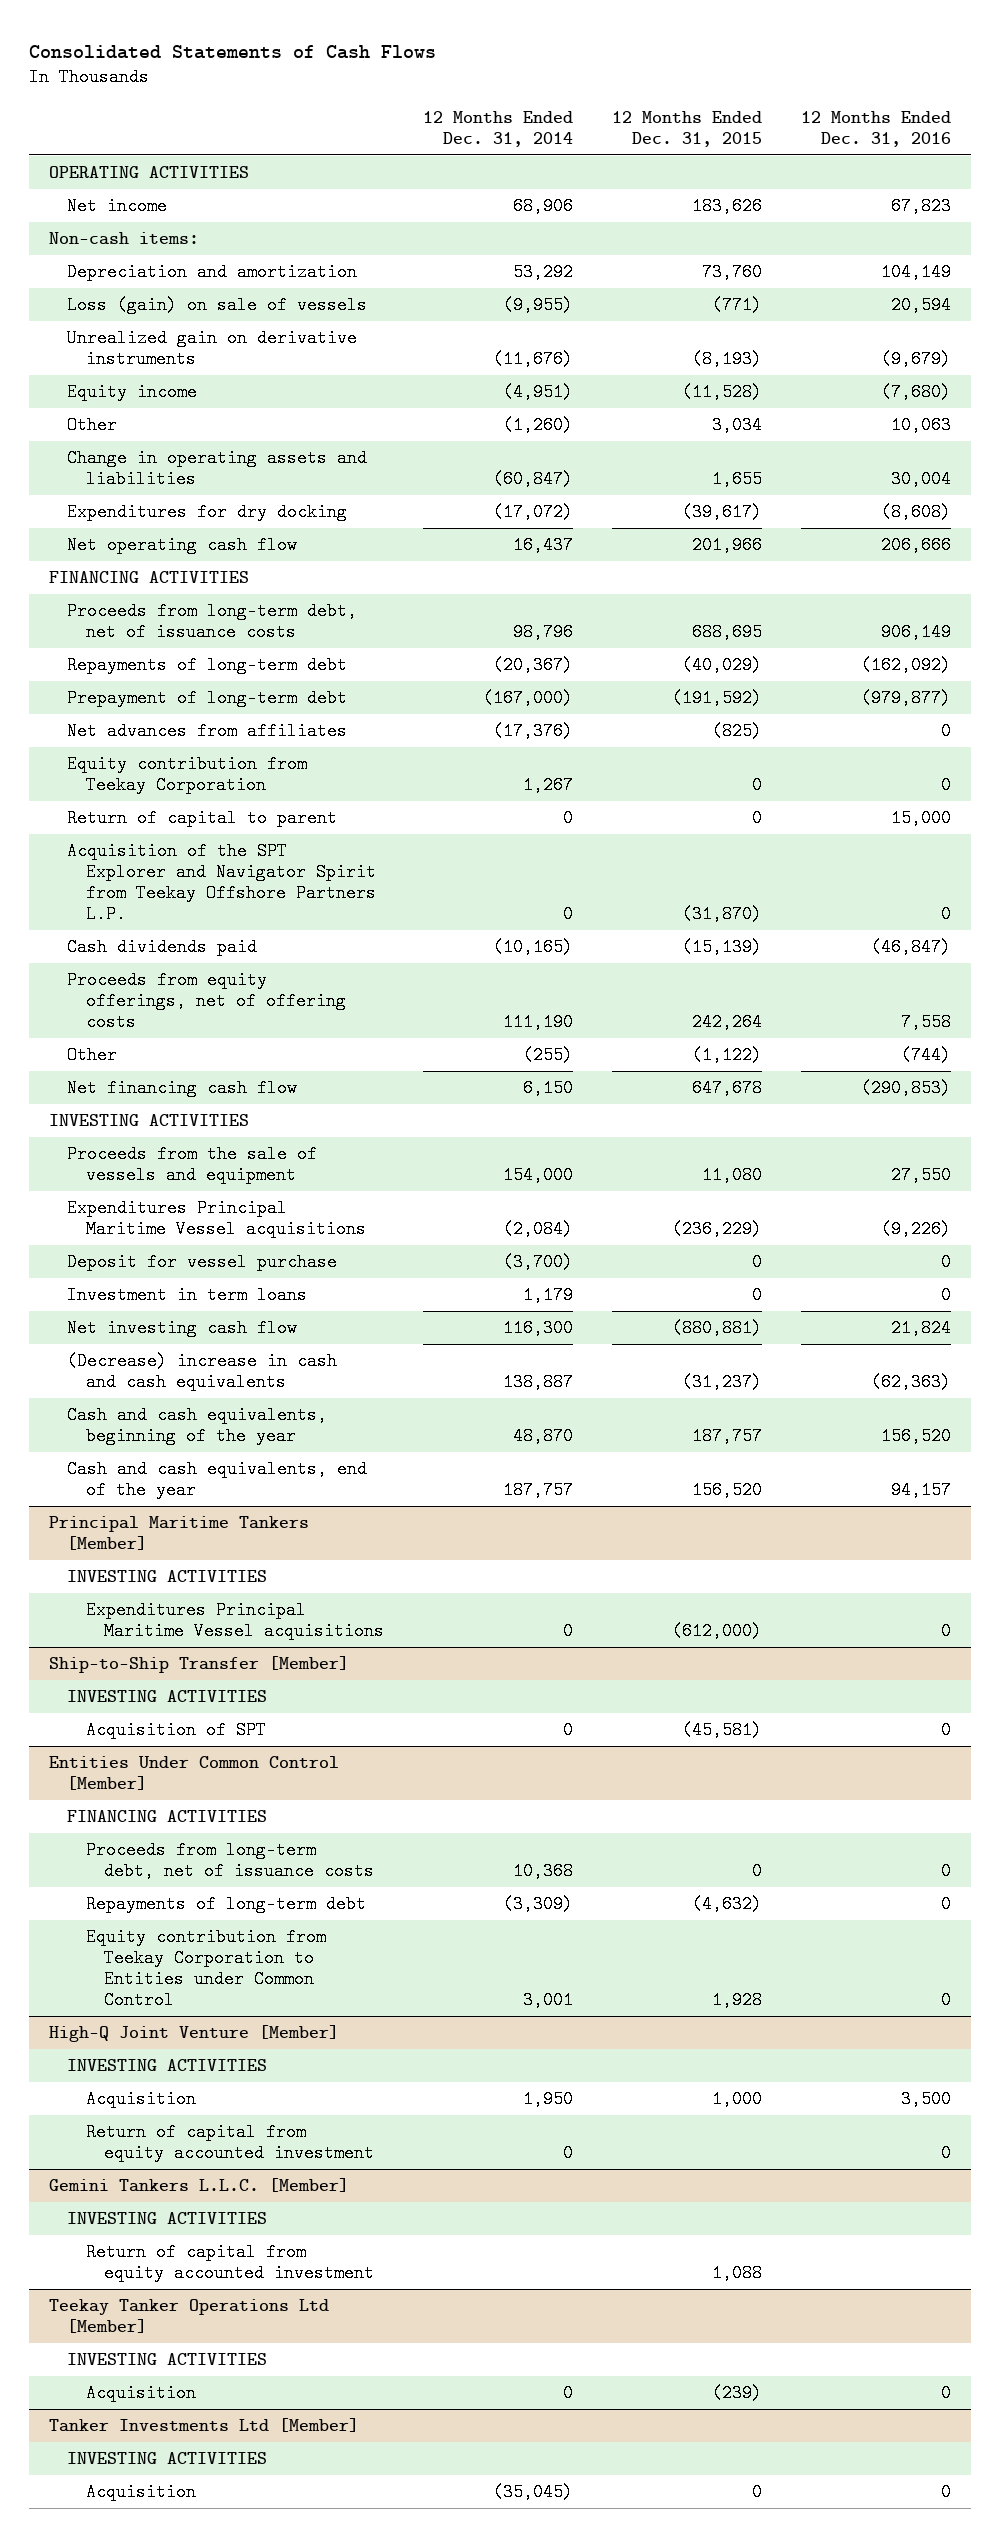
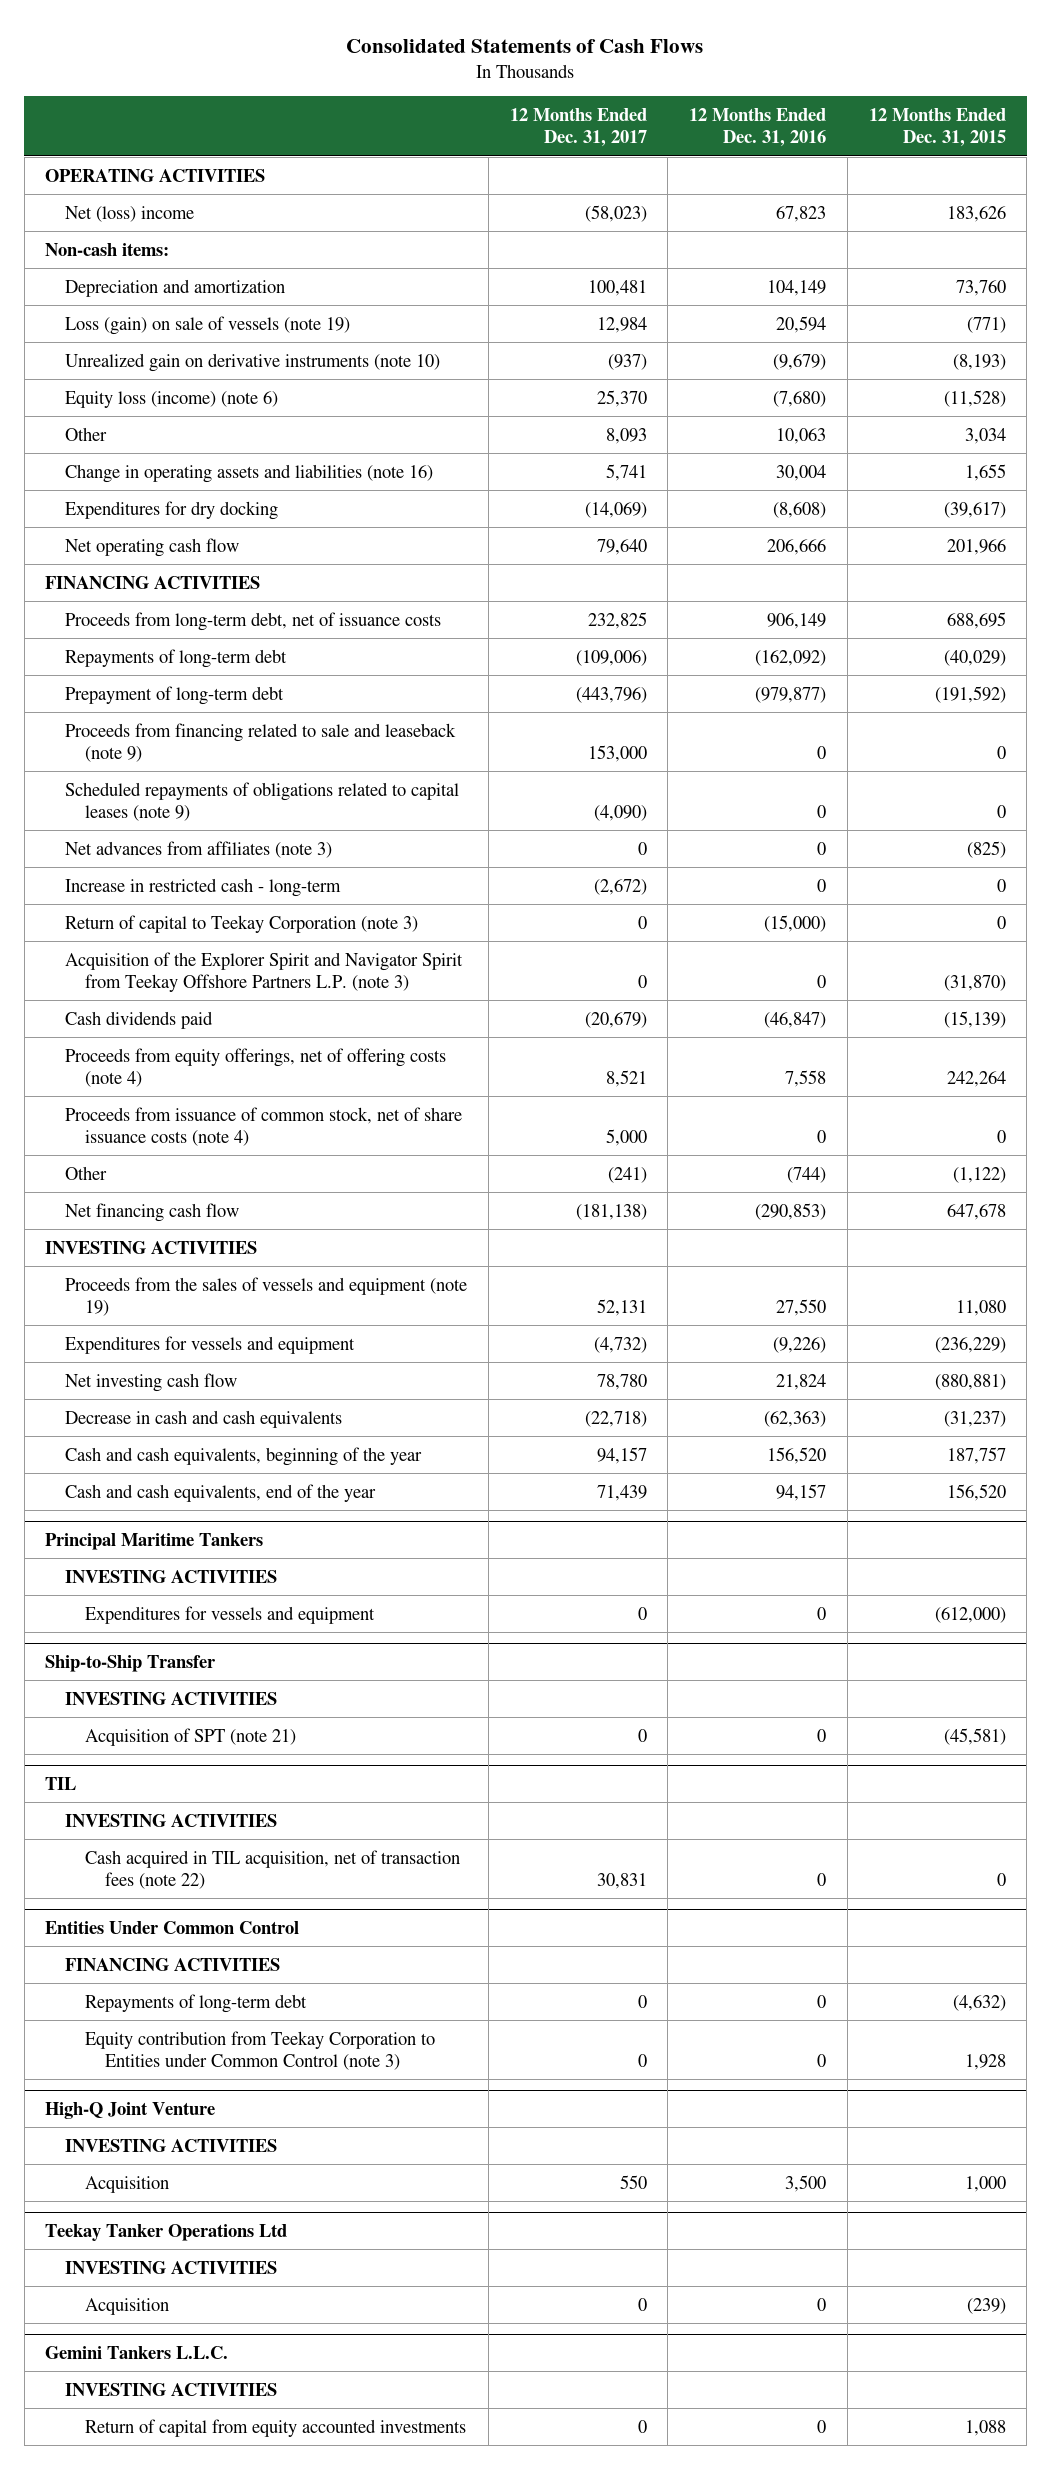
[423,110,574,147] 12 Months Ended Dec. 31, 2014 -> none
none -> [509,107,647,148] 12 Months Ended Dec. 31, 2017
[67,196,168,215] Net income -> [65,205,195,222] Net (loss) income
[67,295,368,314] Loss (gain) on sale of vessels -> [65,315,351,335] Loss (gain) on sale of vessels (note 19)
[67,328,358,369] Unrealized gain on derivative instruments -> [65,352,441,372] Unrealized gain on derivative instruments (note 10)
[67,382,198,401] Equity income -> [65,390,279,408] Equity loss (income) (note 6)
[67,448,368,489] Change in operating assets and liabilities -> [65,463,434,483] Change in operating assets and liabilities (note 16)
[67,754,308,795] Equity contribution from Teekay Corporation -> none
[67,808,338,827] Return of capital to parent -> none
none -> [65,722,457,763] Proceeds from financing related to sale and leaseback (note 9)
none -> [65,781,460,822] Scheduled repayments of obligations related to capital leases (note 9)
[67,721,348,740] Net advances from affiliates -> [65,840,333,858] Net advances from affiliates (note 3)
none -> [65,877,342,897] Increase in restricted cash - long-term
none -> [65,914,419,933] Return of capital to Teekay Corporation (note 3)
[67,841,376,924] Acquisition of the SPT Explorer and Navigator Spirit from Teekay Offshore Partners L.P. -> [65,951,464,993] Acquisition of the Explorer Spirit and Navigator Spirit from Teekay Offshore Partners L.P. (note 3)
[67,970,346,1032] Proceeds from equity offerings, net of offering costs -> [65,1047,447,1088] Proceeds from equity offerings, net of offering costs (note 4)
none -> [65,1106,463,1147] Proceeds from issuance of common stock, net of share issuance costs (note 4)
[67,1252,338,1271] Deposit for vessel purchase -> none
[67,1285,308,1304] Investment in term loans -> none
[67,1144,318,1185] Proceeds from the sale of vessels and equipment -> [65,1276,468,1317] Proceeds from the sales of vessels and equipment (note 19)
[67,1198,366,1239] Expenditures Principal Maritime Vessel acquisitions -> [65,1335,356,1354] Expenditures for vessels and equipment
[67,1351,338,1392] (Decrease) increase in cash and cash equivalents -> [65,1409,343,1428] Decrease in cash and cash equivalents
[48,1515,309,1551] Principal Maritime Tankers [Member] -> [45,1532,264,1550] Principal Maritime Tankers
[85,1600,384,1641] Expenditures Principal Maritime Vessel acquisitions -> [85,1605,376,1624] Expenditures for vessels and equipment
[48,1655,349,1673] Ship-to-Ship Transfer [Member] -> [45,1654,217,1672] Ship-to-Ship Transfer
[85,1720,266,1739] Acquisition of SPT -> [85,1727,297,1746] Acquisition of SPT (note 21)
none -> [45,1776,77,1790] TIL
none -> [65,1813,278,1827] INVESTING ACTIVITIES
none -> [85,1849,461,1890] Cash acquired in TIL acquisition, net of transaction fees (note 22)
[48,1755,339,1791] Entities Under Common Control [Member] -> [45,1920,300,1934] Entities Under Common Control
[85,1840,374,1881] Proceeds from long-term debt, net of issuance costs -> none
[85,1927,326,2010] Equity contribution from Teekay Corporation to Entities under Common Control -> [85,2030,436,2071] Equity contribution from Teekay Corporation to Entities under Common Control (note 3)
[48,2024,339,2042] High-Q Joint Venture [Member] -> [45,2101,216,2119] High-Q Joint Venture
[85,2122,374,2163] Return of capital from equity accounted investment -> none
[48,2177,349,2192] Gemini Tankers L.L.C. [Member] -> none
[67,2211,268,2224] INVESTING ACTIVITIES -> none
[85,2242,374,2283] Return of capital from equity accounted investment -> none
[48,2298,329,2334] Teekay Tanker Operations Ltd [Member] -> [45,2223,288,2241] Teekay Tanker Operations Ltd
[48,2417,359,2432] Tanker Investments Ltd [Member] -> none
none -> [45,2345,229,2359] Gemini Tankers L.L.C.
[85,2482,196,2501] Acquisition -> none
none -> [85,2418,467,2437] Return of capital from equity accounted investments

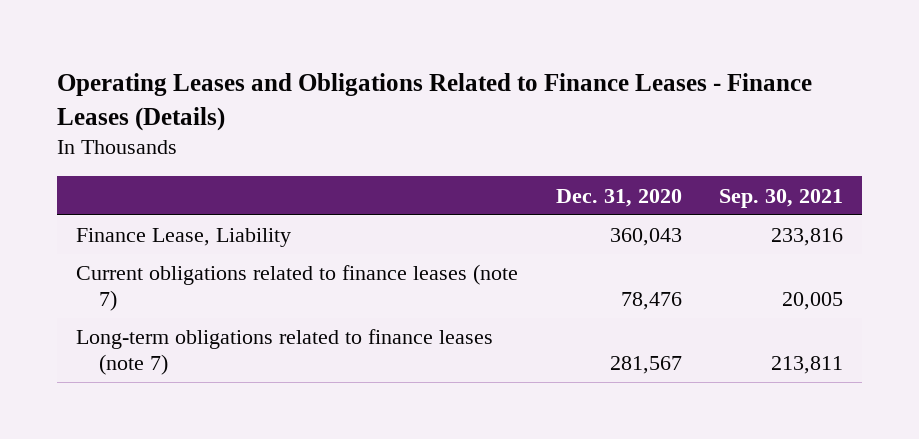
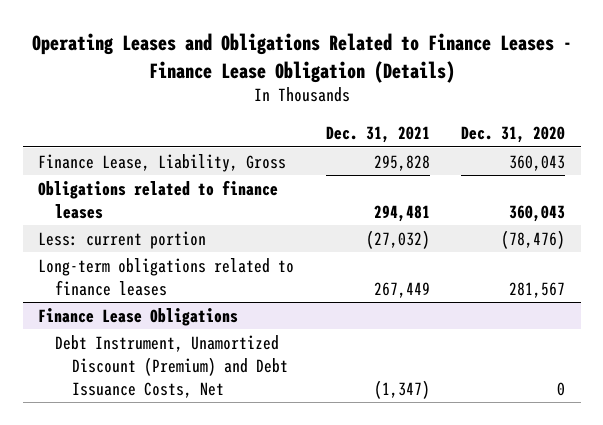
[57,73,813,132] Operating Leases and Obligations Related to Finance Leases - Finance Leases (Details) -> [31,33,572,83] Operating Leases and Obligations Related to Finance Leases - Finance Lease Obligation (Details)
[719,188,844,208] Sep. 30, 2021 -> none
none -> [325,126,430,144] Dec. 31, 2021
[76,264,519,312] Current obligations related to finance leases (note 7) -> none
none -> [38,153,287,172] Finance Lease, Liability, Gross
[76,228,292,248] Finance Lease, Liability -> [38,179,279,219] Obligations related to finance leases
none -> [38,230,207,249] Less: current portion
[76,329,494,376] Long-term obligations related to finance leases (note 7) -> [38,257,295,296] Long-term obligations related to finance leases
none -> [38,307,239,326] Finance Lease Obligations
none -> [55,334,289,398] Debt Instrument, Unamortized Discount (Premium) and Debt Issuance Costs, Net

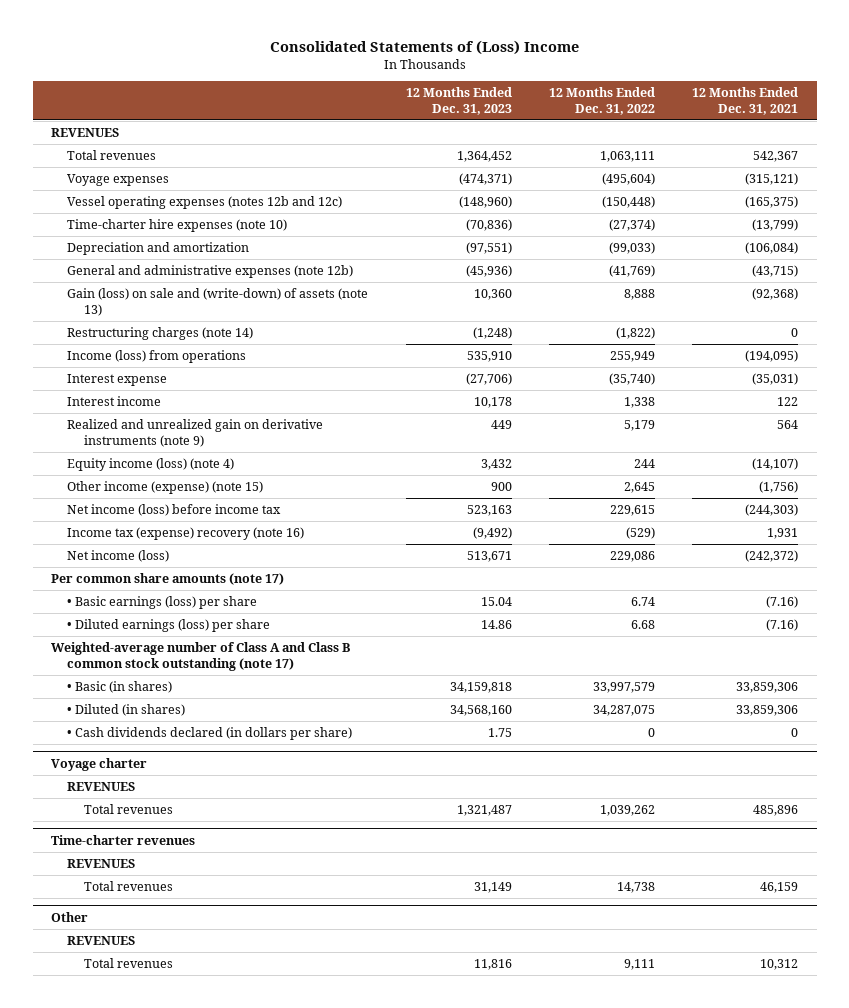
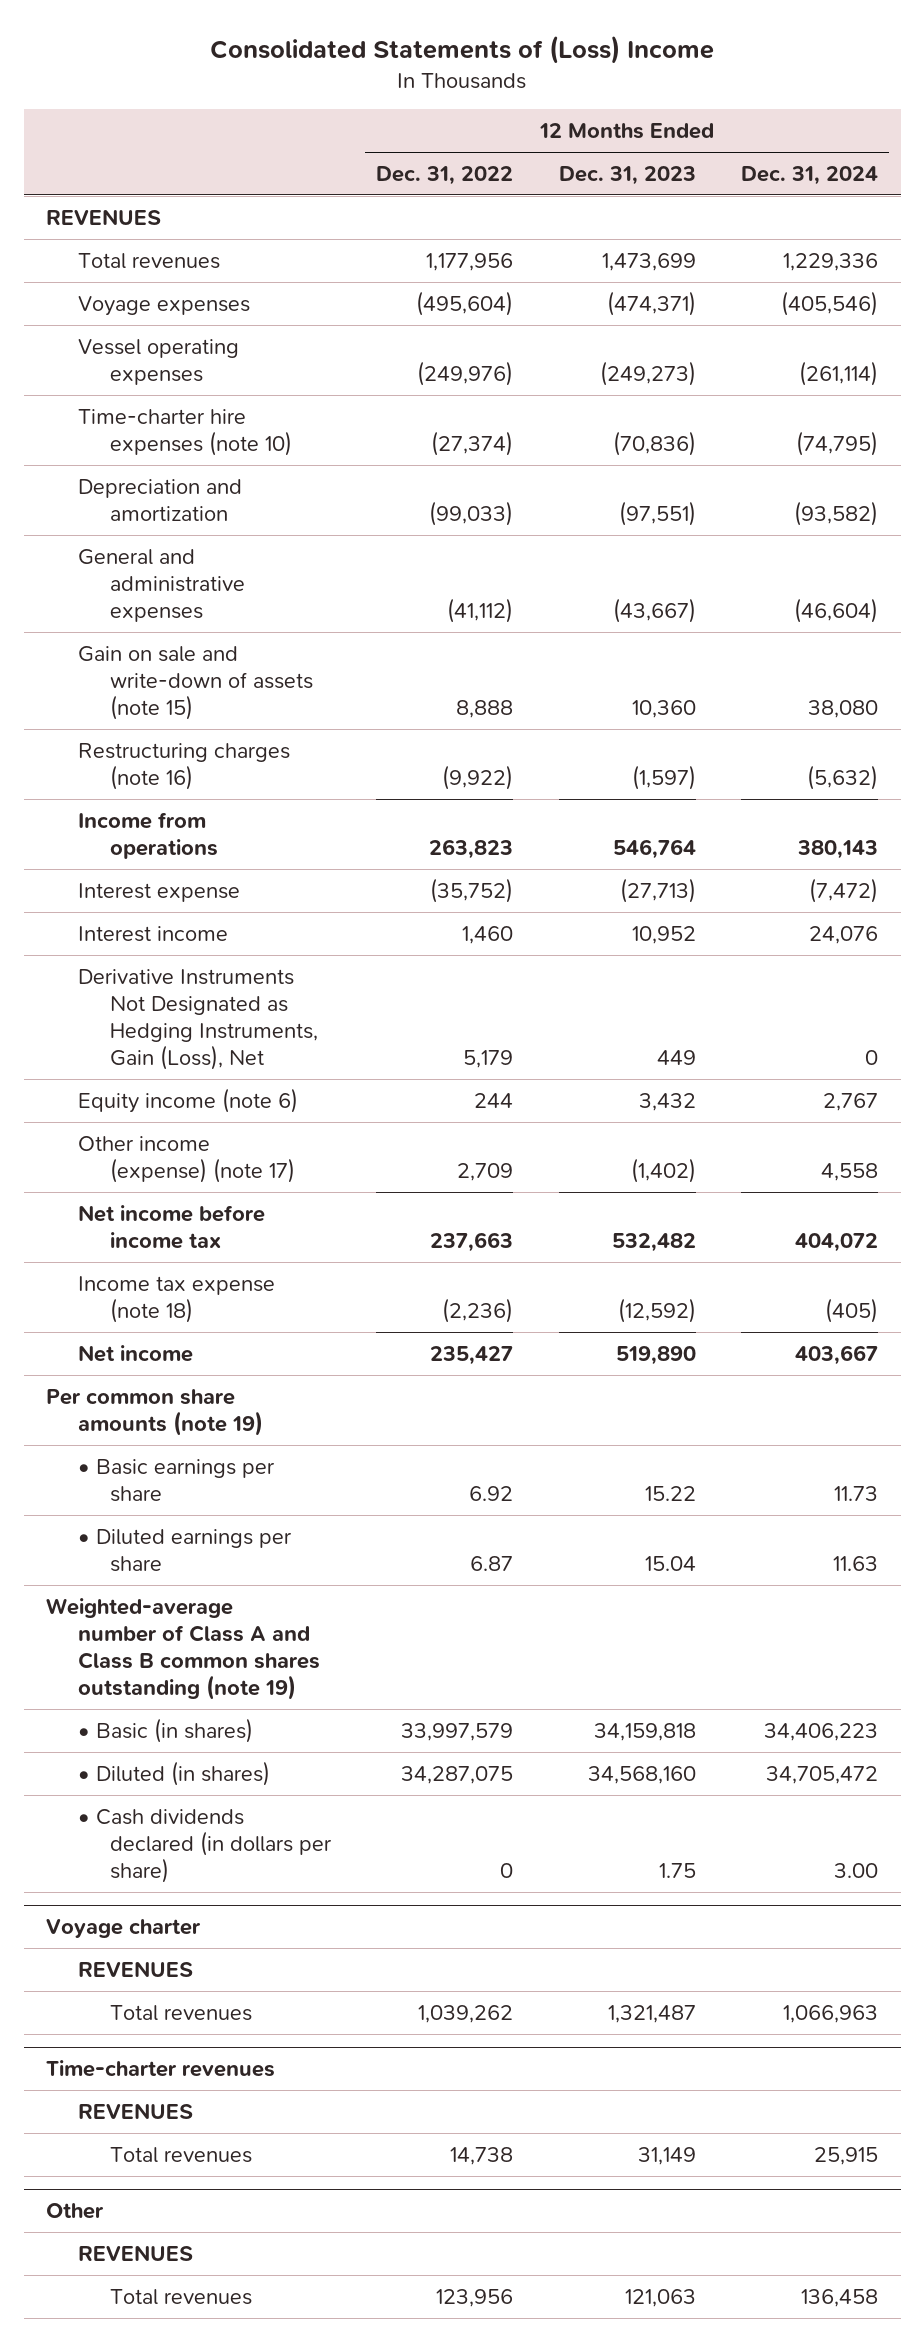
[692,87,799,116] 12 Months Ended Dec. 31, 2021 -> none
none -> [740,166,878,186] Dec. 31, 2024
[456,150,512,162] 1,364,452 -> [601,252,696,271] 1,473,699
[599,150,655,162] 1,063,111 -> [426,252,514,271] 1,177,956
[67,195,343,209] Vessel operating expenses (notes 12b and 12c) -> [78,338,240,385] Vessel operating expenses
[458,195,512,208] (148,960) -> [599,360,696,386] (249,273)
[601,195,655,208] (150,448) -> [417,360,514,386] (249,976)
[67,264,354,278] General and administrative expenses (note 12b) -> [78,548,245,622] General and administrative expenses
[465,264,512,277] (45,936) -> [612,597,696,623] (43,667)
[608,264,655,277] (41,769) -> [447,597,514,623] (41,112)
[67,287,369,316] Gain (loss) on sale and (write-down) of assets (note 13) -> [78,645,313,720] Gain on sale and write-down of assets (note 15)
[67,326,254,340] Restructuring charges (note 14) -> [78,742,291,790] Restructuring charges (note 16)
[472,326,512,339] (1,248) -> [631,764,696,790] (1,597)
[615,326,655,339] (1,822) -> [442,764,514,790] (9,922)
[67,349,247,363] Income (loss) from operations -> [78,811,218,859] Income from operations
[466,350,512,362] 535,910 -> [612,838,696,859] 546,764
[609,350,655,362] 255,949 -> [429,838,514,859] 263,823
[465,372,512,385] (27,706) -> [619,877,696,903] (27,713)
[608,372,655,385] (35,740) -> [430,877,514,903] (35,752)
[473,396,512,408] 10,178 -> [631,925,696,944] 10,952
[623,396,655,408] 1,338 -> [462,925,514,944] 1,460
[67,418,324,447] Realized and unrealized gain on derivative instruments (note 9) -> [78,968,318,1070] Derivative Instruments Not Designated as Hedging Instruments, Gain (Loss), Net
[67,457,235,471] Equity income (loss) (note 4) -> [78,1087,299,1113] Equity income (note 6)
[67,480,264,494] Other income (expense) (note 15) -> [78,1135,295,1183] Other income (expense) (note 17)
[490,481,512,491] 900 -> [630,1157,696,1183] (1,402)
[623,481,655,493] 2,645 -> [457,1162,514,1181] 2,709
[67,503,282,516] Net income (loss) before income tax -> [78,1204,266,1249] Net income before income tax
[466,504,512,516] 523,163 -> [611,1232,696,1252] 532,482
[609,504,655,516] 229,615 -> [430,1231,514,1252] 237,663
[67,526,305,540] Income tax (expense) recovery (note 16) -> [78,1275,276,1323] Income tax expense (note 18)
[472,526,512,539] (9,492) -> [617,1297,696,1323] (12,592)
[625,526,655,539] (529) -> [442,1297,514,1323] (2,236)
[67,549,170,562] Net income (loss) -> [78,1344,194,1362] Net income
[466,550,512,562] 513,671 -> [615,1345,696,1365] 519,890
[609,550,655,562] 229,086 -> [430,1345,514,1365] 235,427
[51,572,285,585] Per common share amounts (note 17) -> [46,1388,264,1436] Per common share amounts (note 19)
[67,595,258,609] • Basic earnings (loss) per share -> [78,1458,276,1502] • Basic earnings per share
[480,596,512,606] 15.04 -> [644,1485,696,1501] 15.22
[630,596,655,606] 6.74 -> [469,1485,514,1501] 6.92
[67,618,271,632] • Diluted earnings (loss) per share -> [78,1528,293,1572] • Diluted earnings per share
[480,619,512,629] 14.86 -> [644,1555,696,1571] 15.04
[630,619,655,629] 6.68 -> [470,1555,514,1571] 6.87
[51,641,351,671] Weighted-average number of Class A and Class B common stock outstanding (note 17) -> [46,1597,321,1700] Weighted-average number of Class A and Class B common shares outstanding (note 19)
[473,958,512,970] 11,816 -> [624,2288,696,2307] 121,063
[623,958,655,970] 9,111 -> [436,2288,514,2307] 123,956

